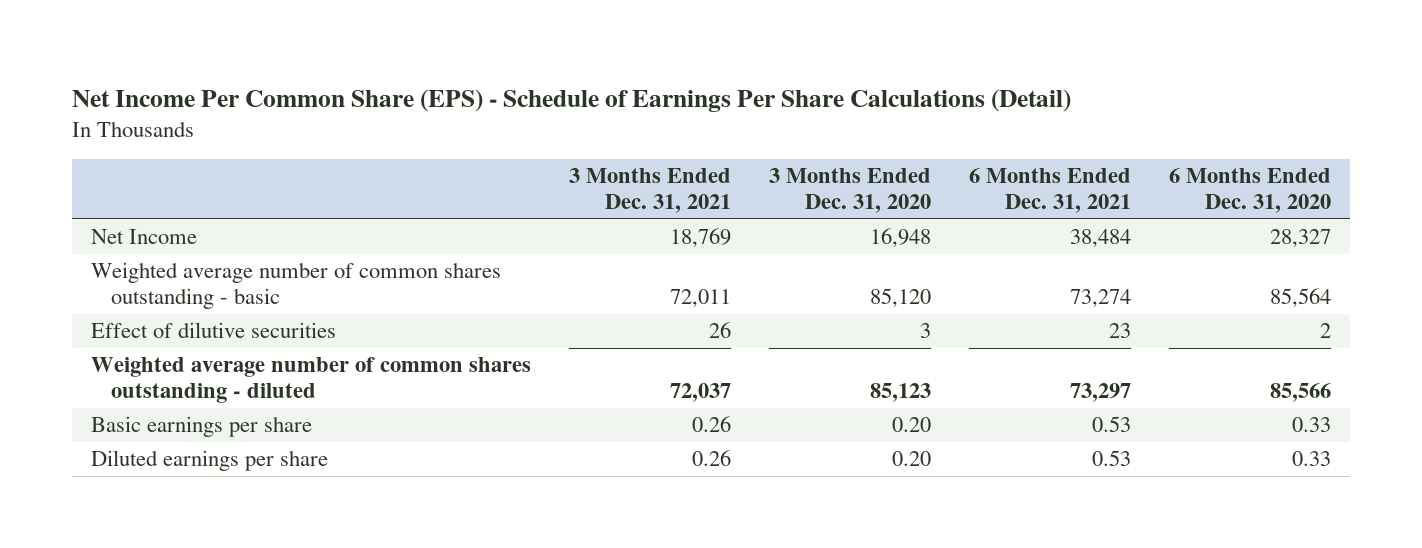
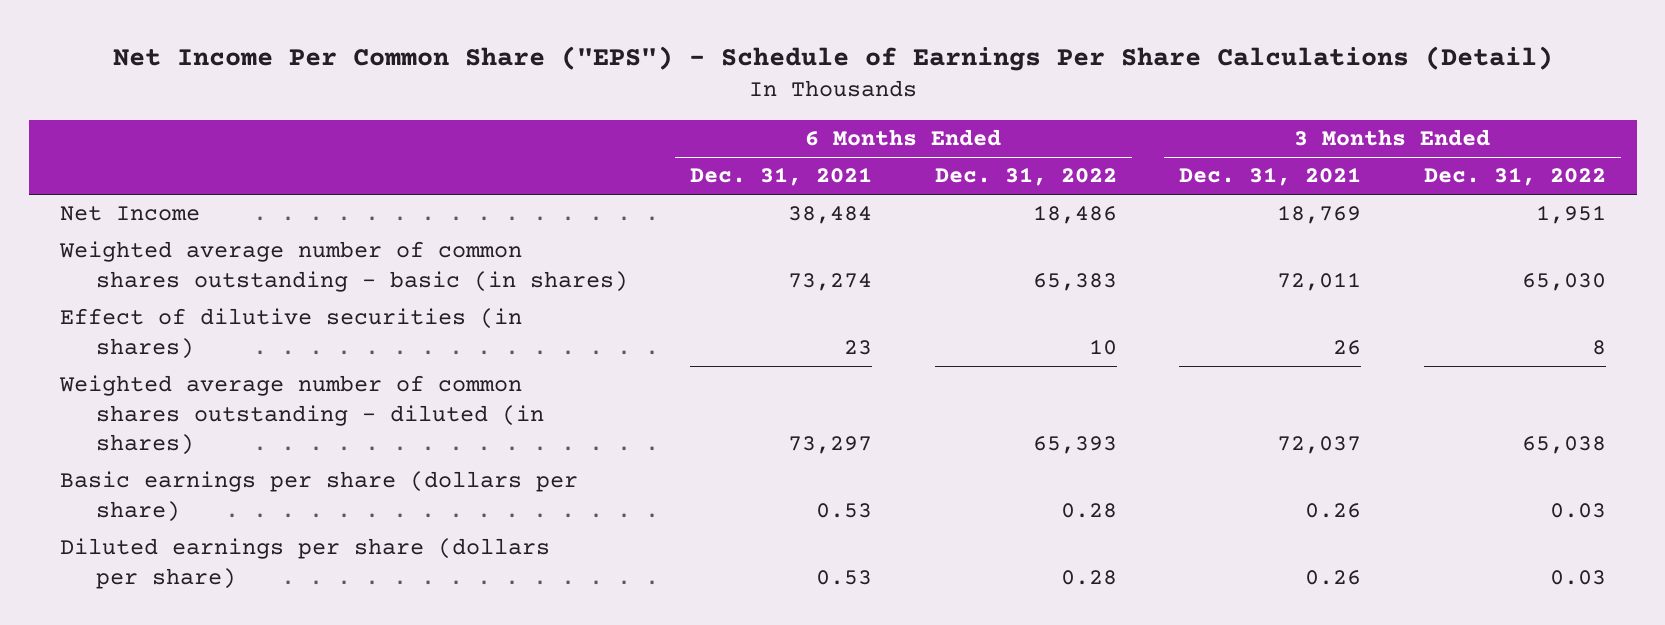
[72,88,1072,112] Net Income Per Common Share (EPS) - Schedule of Earnings Per Share Calculations (Detail) -> [112,45,1553,71] Net Income Per Common Share ("EPS") - Schedule of Earnings Per Share Calculations (Detail)
[768,168,931,214] 3 Months Ended Dec. 31, 2020 -> none
[1168,168,1331,214] 6 Months Ended Dec. 31, 2020 -> none
none -> [934,167,1117,187] Dec. 31, 2022
none -> [1423,167,1606,187] Dec. 31, 2022
[91,262,502,310] Weighted average number of common shares outstanding - basic -> [58,241,628,292] Weighted average number of common shares outstanding - basic (in shares)
[91,322,337,339] Effect of dilutive securities -> [59,308,522,359] Effect of dilutive securities (in shares)
[91,357,532,404] Weighted average number of common shares outstanding - diluted -> [58,375,544,456] Weighted average number of common shares outstanding - diluted (in shares)
[91,416,313,438] Basic earnings per share -> [59,471,578,522] Basic earnings per share (dollars per share)
[91,450,329,472] Diluted earnings per share -> [59,538,550,589] Diluted earnings per share (dollars per share)

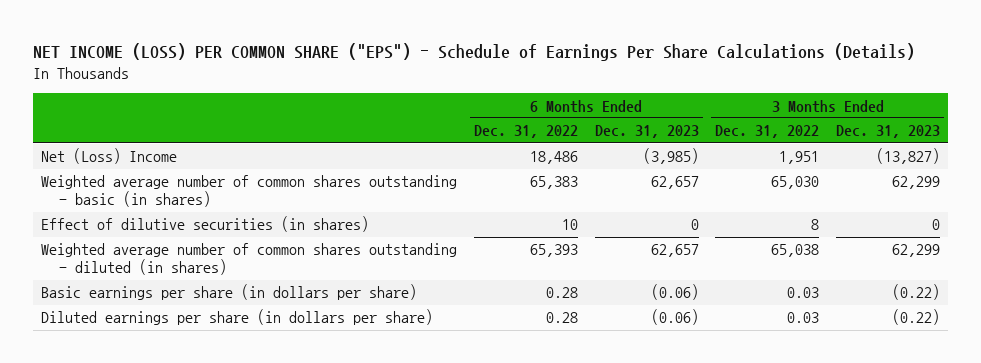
[112,45,1553,71] Net Income Per Common Share ("EPS") - Schedule of Earnings Per Share Calculations (Detail) -> [32,42,915,61] NET INCOME (LOSS) PER COMMON SHARE ("EPS") - Schedule of Earnings Per Share Calculations (Details)
[690,167,873,187] Dec. 31, 2021 -> none
[1179,167,1362,187] Dec. 31, 2021 -> none
none -> [594,125,699,139] Dec. 31, 2023
none -> [835,125,940,139] Dec. 31, 2023
[59,206,200,222] Net Income -> [41,148,178,165] Net (Loss) Income
[59,471,578,522] Basic earnings per share (dollars per share) -> [41,284,418,301] Basic earnings per share (in dollars per share)
[59,538,550,589] Diluted earnings per share (dollars per share) -> [41,309,434,326] Diluted earnings per share (in dollars per share)

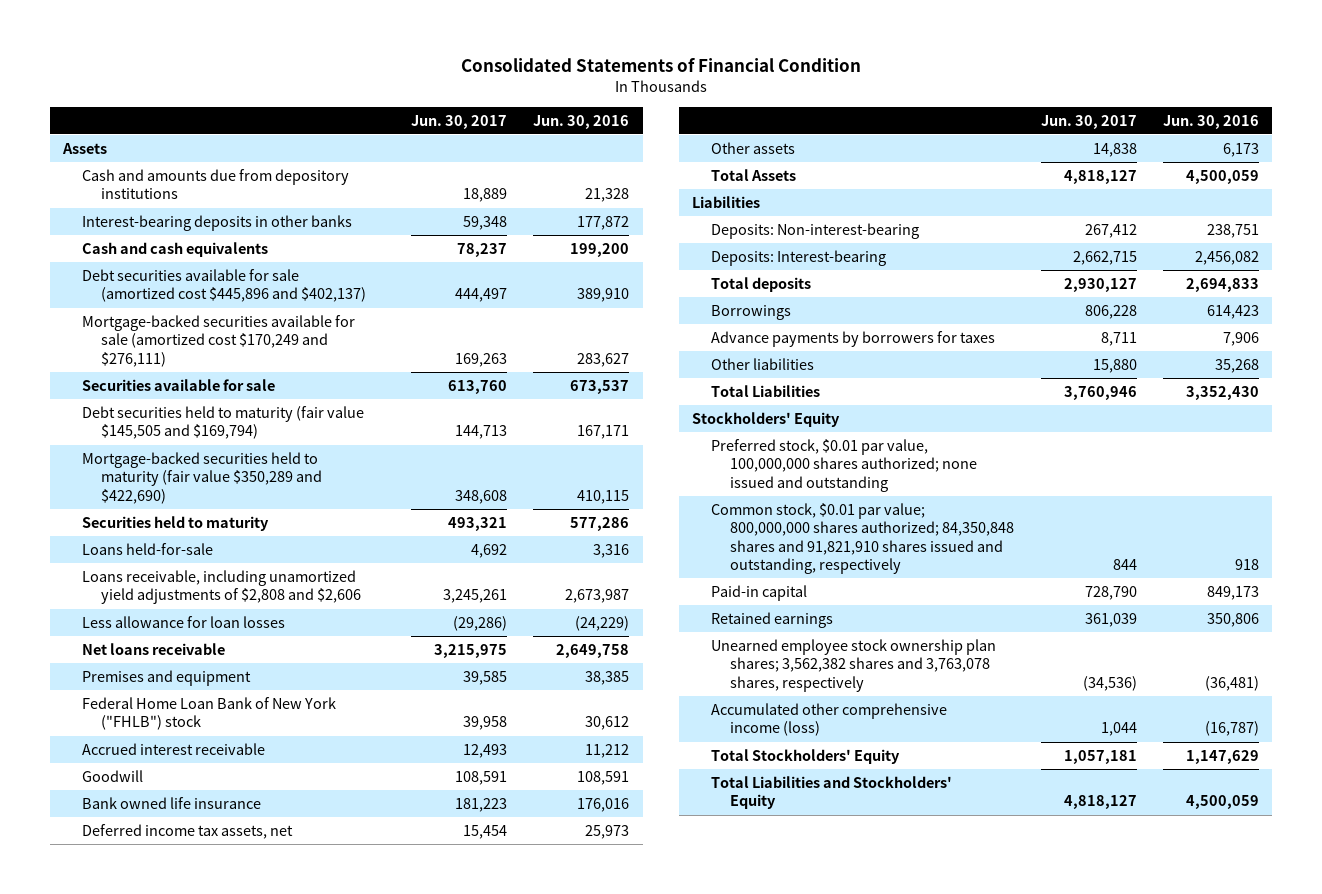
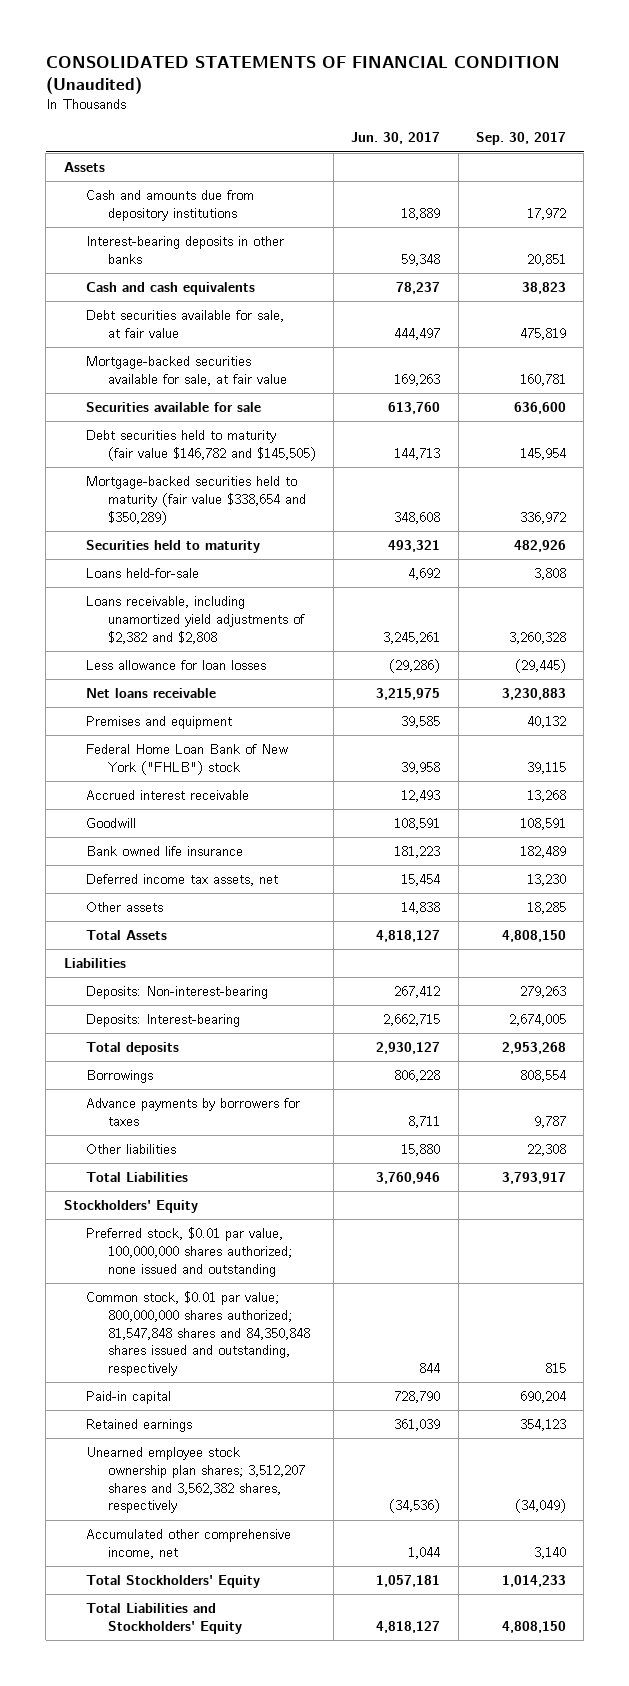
[460,58,861,73] Consolidated Statements of Financial Condition -> [45,55,560,94] CONSOLIDATED STATEMENTS OF FINANCIAL CONDITION (Unaudited)
[533,114,630,129] Jun. 30, 2016 -> none
none -> [475,132,566,146] Sep. 30, 2017
[81,268,367,303] Debt securities available for sale (amortized cost $445,896 and $402,137) -> [85,310,284,338] Debt securities available for sale, at fair value
[81,314,355,367] Mortgage-backed securities available for sale (amortized cost $170,249 and $276,111) -> [85,356,287,386] Mortgage-backed securities available for sale, at fair value
[81,405,364,440] Debt securities held to maturity (fair value $145,505 and $169,794) -> [85,430,316,461] Debt securities held to maturity (fair value $146,782 and $145,505)
[81,451,323,504] Mortgage-backed securities held to maturity (fair value $350,289 and $422,690) -> [85,476,306,525] Mortgage-backed securities held to maturity (fair value $338,654 and $350,289)
[81,569,362,605] Loans receivable, including unamortized yield adjustments of $2,808 and $2,606 -> [85,596,305,644] Loans receivable, including unamortized yield adjustments of $2,382 and $2,808
[711,502,1015,575] Common stock, $0.01 par value; 800,000,000 shares authorized; 84,350,848 shares and 91,821,910 shares issued and outstanding, respectively -> [85,1291,310,1376] Common stock, $0.01 par value; 800,000,000 shares authorized; 81,547,848 shares and 84,350,848 shares issued and outstanding, respectively
[711,638,997,692] Unearned employee stock ownership plan shares; 3,562,382 shares and 3,763,078 shares, respectively -> [85,1447,305,1514] Unearned employee stock ownership plan shares; 3,512,207 shares and 3,562,382 shares, respectively
[711,702,948,737] Accumulated other comprehensive income (loss) -> [85,1529,291,1559] Accumulated other comprehensive income, net

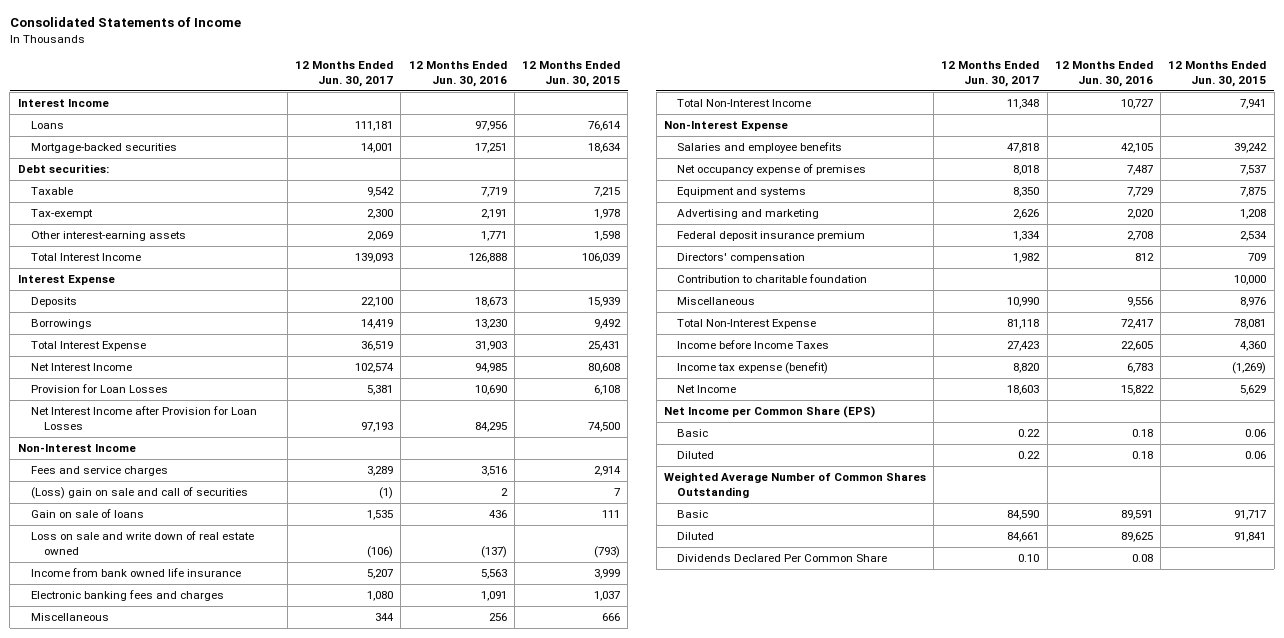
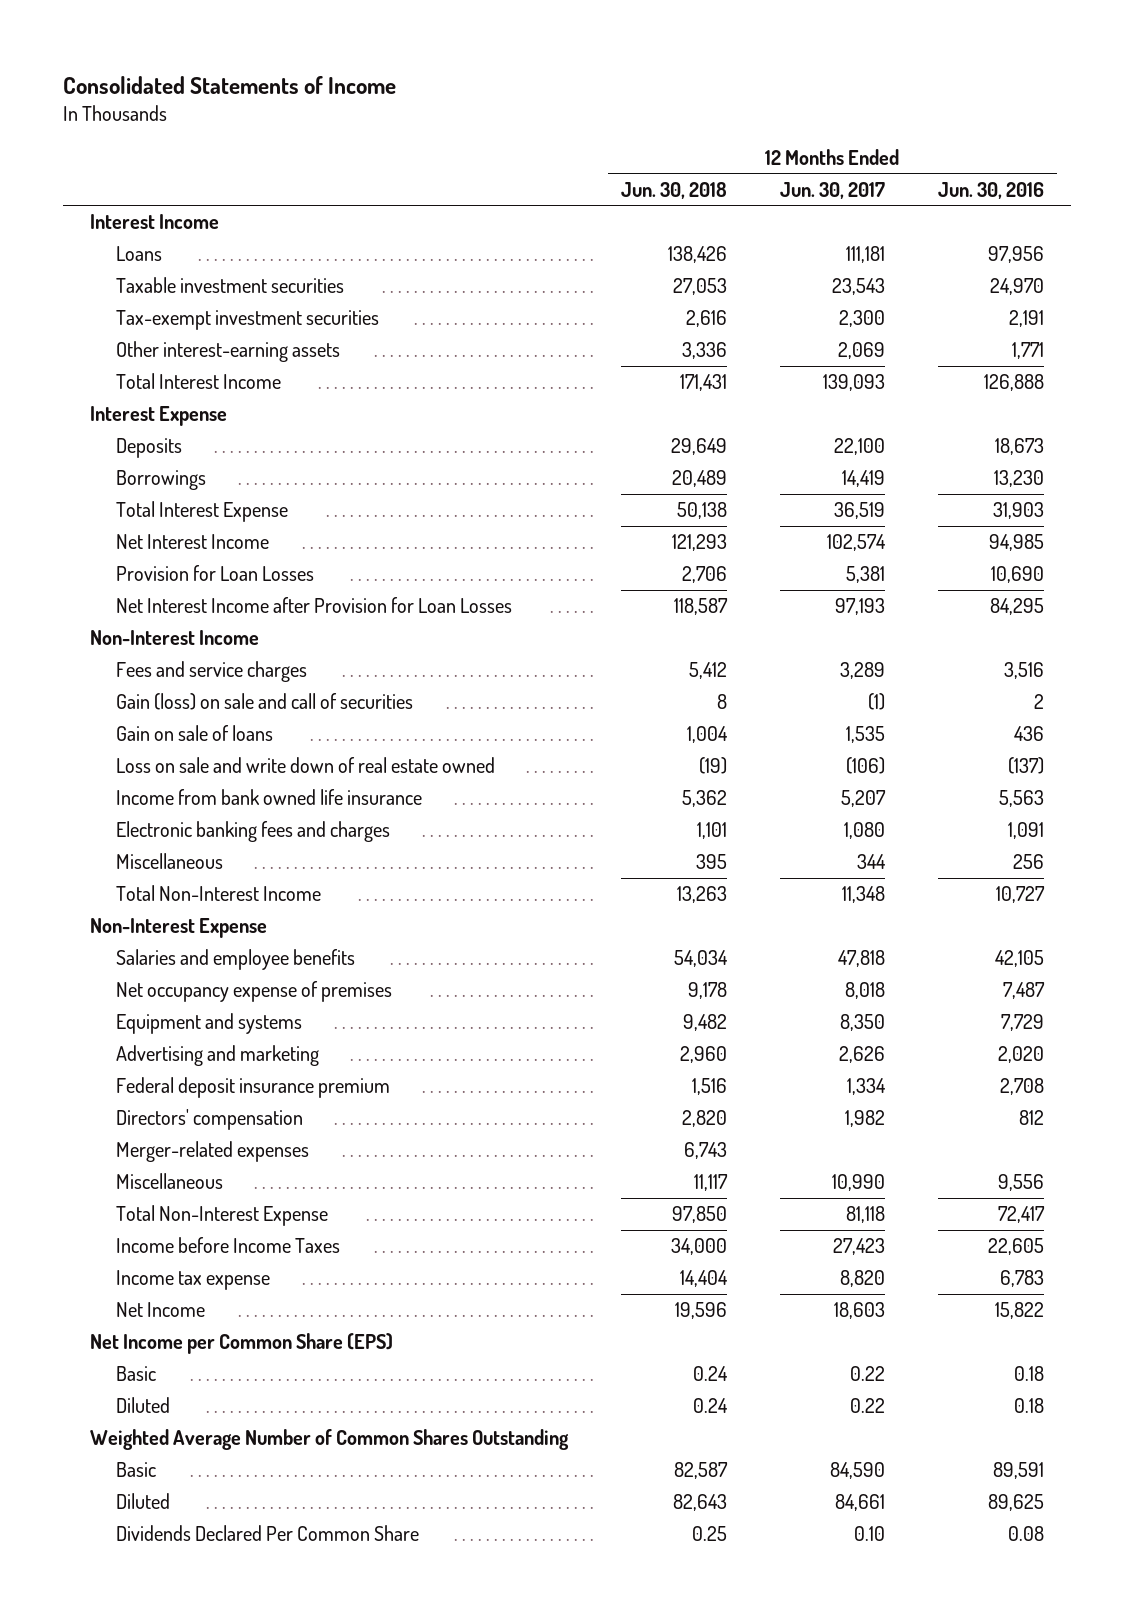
[522,61,621,87] 12 Months Ended Jun. 30, 2015 -> none
none -> [620,181,727,199] Jun. 30, 2018
[31,142,178,153] Mortgage-backed securities -> none
[17,163,109,173] Debt securities: -> none
[31,186,74,195] Taxable -> [116,277,345,294] Taxable investment securities
[367,186,395,197] 9,542 -> [831,278,885,296] 23,543
[480,186,507,197] 7,719 -> [990,278,1045,296] 24,970
[31,208,94,219] Tax-exempt -> [116,310,380,331] Tax-exempt investment securities
[31,486,249,499] (Loss) gain on sale and call of securities -> [116,693,414,711] Gain (loss) on sale and call of securities
[677,273,868,283] Contribution to charitable foundation -> none
none -> [116,1141,310,1163] Merger-related expenses
[677,361,829,374] Income tax expense (benefit) -> [116,1270,271,1291] Income tax expense

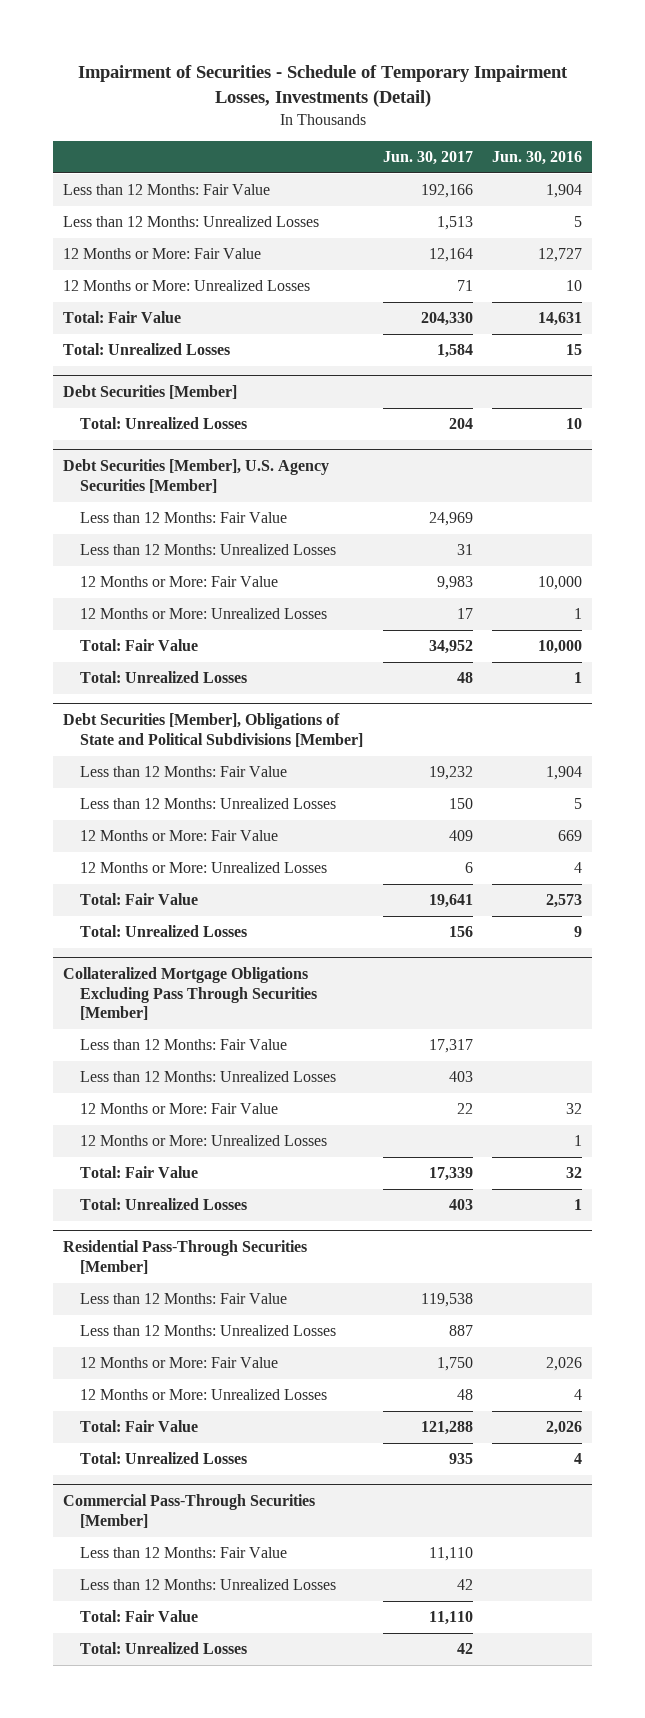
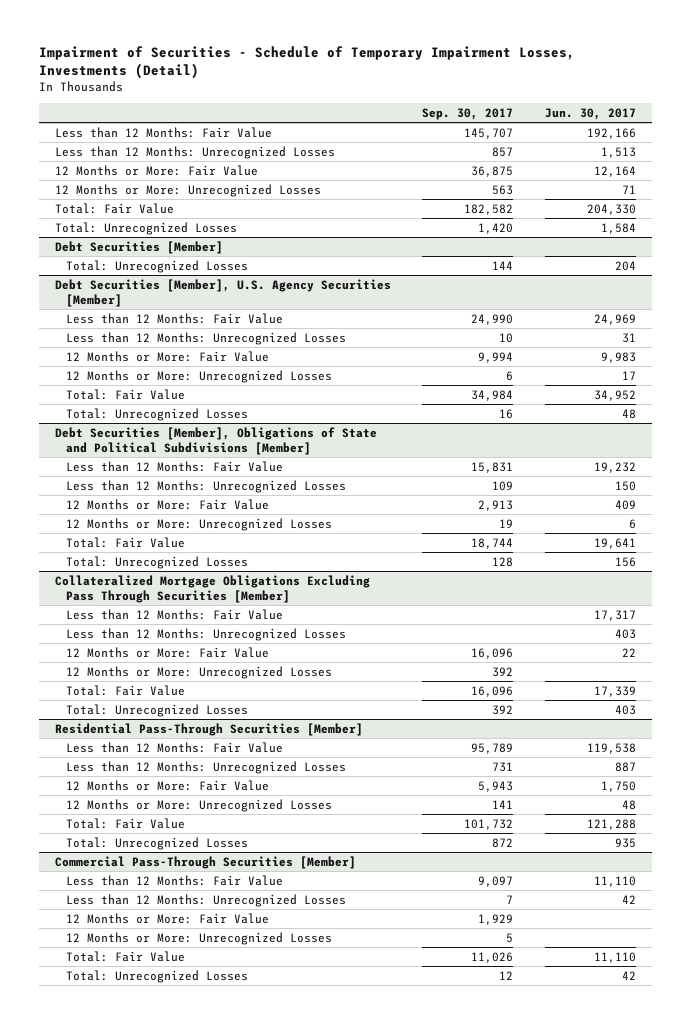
[492,151,583,166] Jun. 30, 2016 -> none
none -> [422,107,514,120] Sep. 30, 2017
[62,216,319,228] Less than 12 Months: Unrealized Losses -> [54,145,335,159] Less than 12 Months: Unrecognized Losses
[62,280,310,292] 12 Months or More: Unrealized Losses -> [54,183,321,197] 12 Months or More: Unrecognized Losses
[62,343,230,356] Total: Unrealized Losses -> [54,221,237,235] Total: Unrecognized Losses
[80,417,248,430] Total: Unrealized Losses -> [66,259,249,273] Total: Unrecognized Losses
[80,544,337,556] Less than 12 Months: Unrealized Losses -> [66,331,347,345] Less than 12 Months: Unrecognized Losses
[80,608,328,620] 12 Months or More: Unrealized Losses -> [66,369,333,383] 12 Months or More: Unrecognized Losses
[80,671,248,684] Total: Unrealized Losses -> [66,407,249,421] Total: Unrecognized Losses
[80,798,337,810] Less than 12 Months: Unrealized Losses -> [66,479,347,493] Less than 12 Months: Unrecognized Losses
[80,862,328,874] 12 Months or More: Unrealized Losses -> [66,517,333,531] 12 Months or More: Unrecognized Losses
[80,925,248,938] Total: Unrealized Losses -> [66,555,249,569] Total: Unrecognized Losses
[80,1071,337,1083] Less than 12 Months: Unrealized Losses -> [66,627,347,641] Less than 12 Months: Unrecognized Losses
[80,1135,328,1147] 12 Months or More: Unrealized Losses -> [66,665,333,679] 12 Months or More: Unrecognized Losses
[80,1198,248,1211] Total: Unrealized Losses -> [66,703,249,717] Total: Unrecognized Losses
[80,1325,337,1337] Less than 12 Months: Unrealized Losses -> [66,760,347,774] Less than 12 Months: Unrecognized Losses
[80,1389,328,1401] 12 Months or More: Unrealized Losses -> [66,798,333,812] 12 Months or More: Unrecognized Losses
[80,1452,248,1465] Total: Unrealized Losses -> [66,836,249,850] Total: Unrecognized Losses
[80,1579,337,1591] Less than 12 Months: Unrealized Losses -> [66,893,347,907] Less than 12 Months: Unrecognized Losses
none -> [66,912,270,924] 12 Months or More: Fair Value
none -> [66,931,333,945] 12 Months or More: Unrecognized Losses
[80,1642,248,1655] Total: Unrealized Losses -> [66,969,249,983] Total: Unrecognized Losses

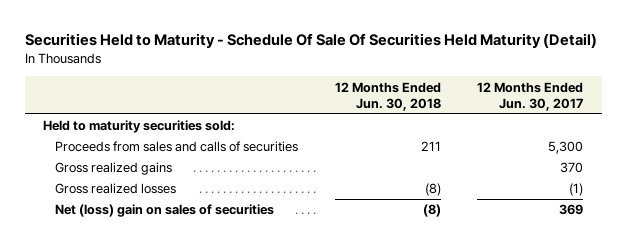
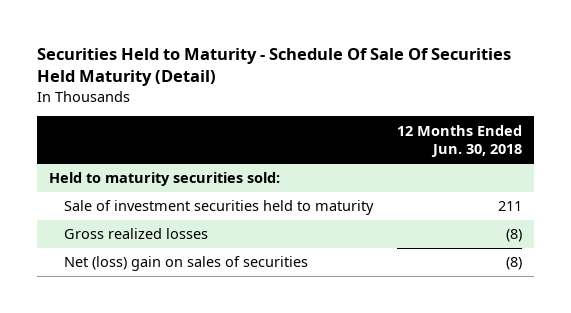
[477,81,584,111] 12 Months Ended Jun. 30, 2017 -> none
[54,162,172,176] Gross realized gains -> none
[54,141,298,153] Proceeds from sales and calls of securities -> [64,200,375,216] Sale of investment securities held to maturity

